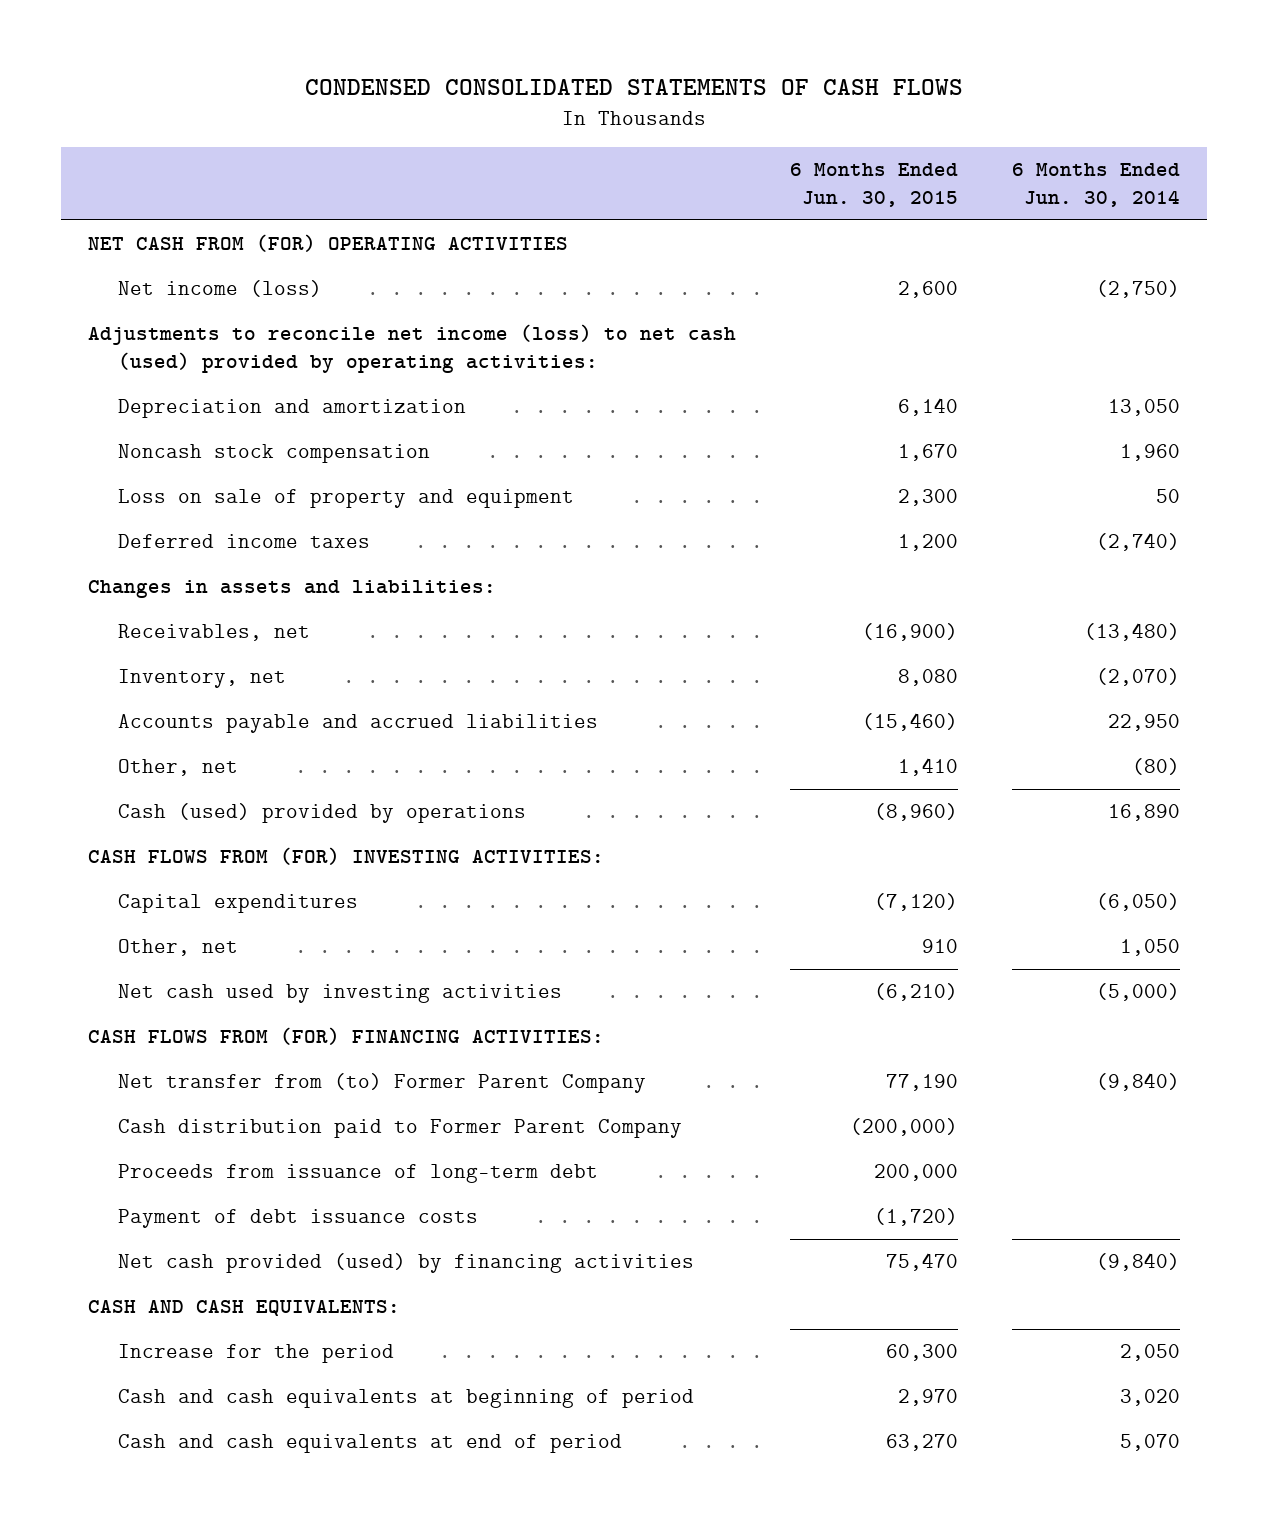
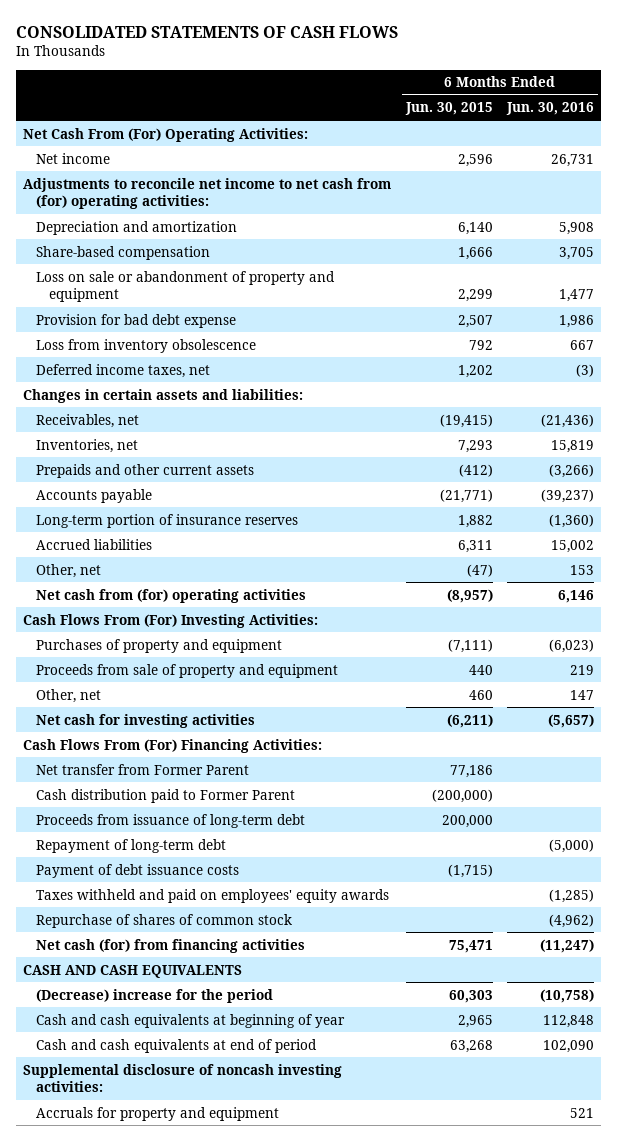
[304,79,963,96] CONDENSED CONSOLIDATED STATEMENTS OF CASH FLOWS -> [16,25,399,38] CONSOLIDATED STATEMENTS OF CASH FLOWS
[1011,163,1180,208] 6 Months Ended Jun. 30, 2014 -> none
none -> [506,102,595,116] Jun. 30, 2016
[88,234,569,253] NET CASH FROM (FOR) OPERATING ACTIVITIES -> [23,127,309,142] Net Cash From (For) Operating Activities:
[118,280,323,298] Net income (loss) -> [36,152,111,164] Net income
[897,281,958,299] 2,600 -> [457,153,493,167] 2,596
[88,324,737,373] Adjustments to reconcile net income (loss) to net cash (used) provided by operating activities: -> [23,177,392,210] Adjustments to reconcile net income to net cash from (for) operating activities:
[118,714,599,734] Accounts payable and accrued liabilities -> none
[118,803,527,824] Cash (used) provided by operations -> none
[118,894,359,914] Capital expenditures -> none
[118,444,431,464] Noncash stock compensation -> [36,245,211,260] Share-based compensation
[897,444,958,462] 1,670 -> [457,246,493,260] 1,666
[118,489,575,509] Loss on sale of property and equipment -> [36,270,336,303] Loss on sale or abandonment of property and equipment
[897,489,958,507] 2,300 -> [457,289,493,303] 2,299
none -> [36,313,237,328] Provision for bad debt expense
none -> [36,338,257,353] Loss from inventory obsolescence
[118,534,371,549] Deferred income taxes -> [36,363,211,378] Deferred income taxes, net
[897,534,958,552] 1,200 -> [457,364,493,378] 1,202
[88,580,497,599] Changes in assets and liabilities: -> [23,388,304,403] Changes in certain assets and liabilities:
[861,623,958,642] (16,900) -> [439,413,493,428] (19,415)
[118,669,287,689] Inventory, net -> [36,438,139,453] Inventories, net
[897,669,958,687] 8,080 -> [457,439,493,453] 7,293
none -> [36,463,255,478] Prepaids and other current assets
none -> [36,488,153,503] Accounts payable
none -> [36,513,299,528] Long-term portion of insurance reserves
none -> [36,538,153,550] Accrued liabilities
[897,758,958,777] 1,410 -> [466,563,493,577] (47)
none -> [36,588,307,603] Net cash from (for) operating activities
[88,847,605,866] CASH FLOWS FROM (FOR) INVESTING ACTIVITIES: -> [23,613,319,628] Cash Flows From (For) Investing Activities:
none -> [36,638,283,653] Purchases of property and equipment
none -> [36,663,339,678] Proceeds from sale of property and equipment
[921,939,958,954] 910 -> [468,689,493,700] 460
[118,984,563,1004] Net cash used by investing activities -> [36,713,256,728] Net cash for investing activities
[873,983,958,1002] (6,210) -> [446,713,493,728] (6,211)
[88,1027,605,1046] CASH FLOWS FROM (FOR) FINANCING ACTIVITIES: -> [23,738,323,753] Cash Flows From (For) Financing Activities:
[118,1073,647,1094] Net transfer from (to) Former Parent Company -> [36,763,250,775] Net transfer from Former Parent
[885,1074,958,1092] 77,190 -> [449,764,493,778] 77,186
[118,1119,683,1139] Cash distribution paid to Former Parent Company -> [36,788,296,803] Cash distribution paid to Former Parent
none -> [36,838,227,853] Repayment of long-term debt
[873,1208,958,1227] (1,720) -> [447,863,493,878] (1,715)
none -> [36,888,390,903] Taxes withheld and paid on employees' equity awards
none -> [36,913,293,928] Repurchase of shares of common stock
[118,1253,695,1274] Net cash provided (used) by financing activities -> [36,938,306,953] Net cash (for) from financing activities
[885,1253,958,1272] 75,470 -> [448,939,493,953] 75,471
[88,1300,401,1317] CASH AND CASH EQUIVALENTS: -> [23,964,243,978] CASH AND CASH EQUIVALENTS
[118,1344,395,1364] Increase for the period -> [36,988,274,1003] (Decrease) increase for the period
[885,1344,958,1362] 60,300 -> [448,989,493,1003] 60,303
[118,1389,695,1409] Cash and cash equivalents at beginning of period -> [36,1013,346,1028] Cash and cash equivalents at beginning of year
[897,1389,958,1407] 2,970 -> [457,1014,493,1028] 2,965
[885,1434,958,1452] 63,270 -> [449,1039,493,1053] 63,268
none -> [23,1063,343,1093] Supplemental disclosure of noncash investing activities:
none -> [36,1106,280,1121] Accruals for property and equipment

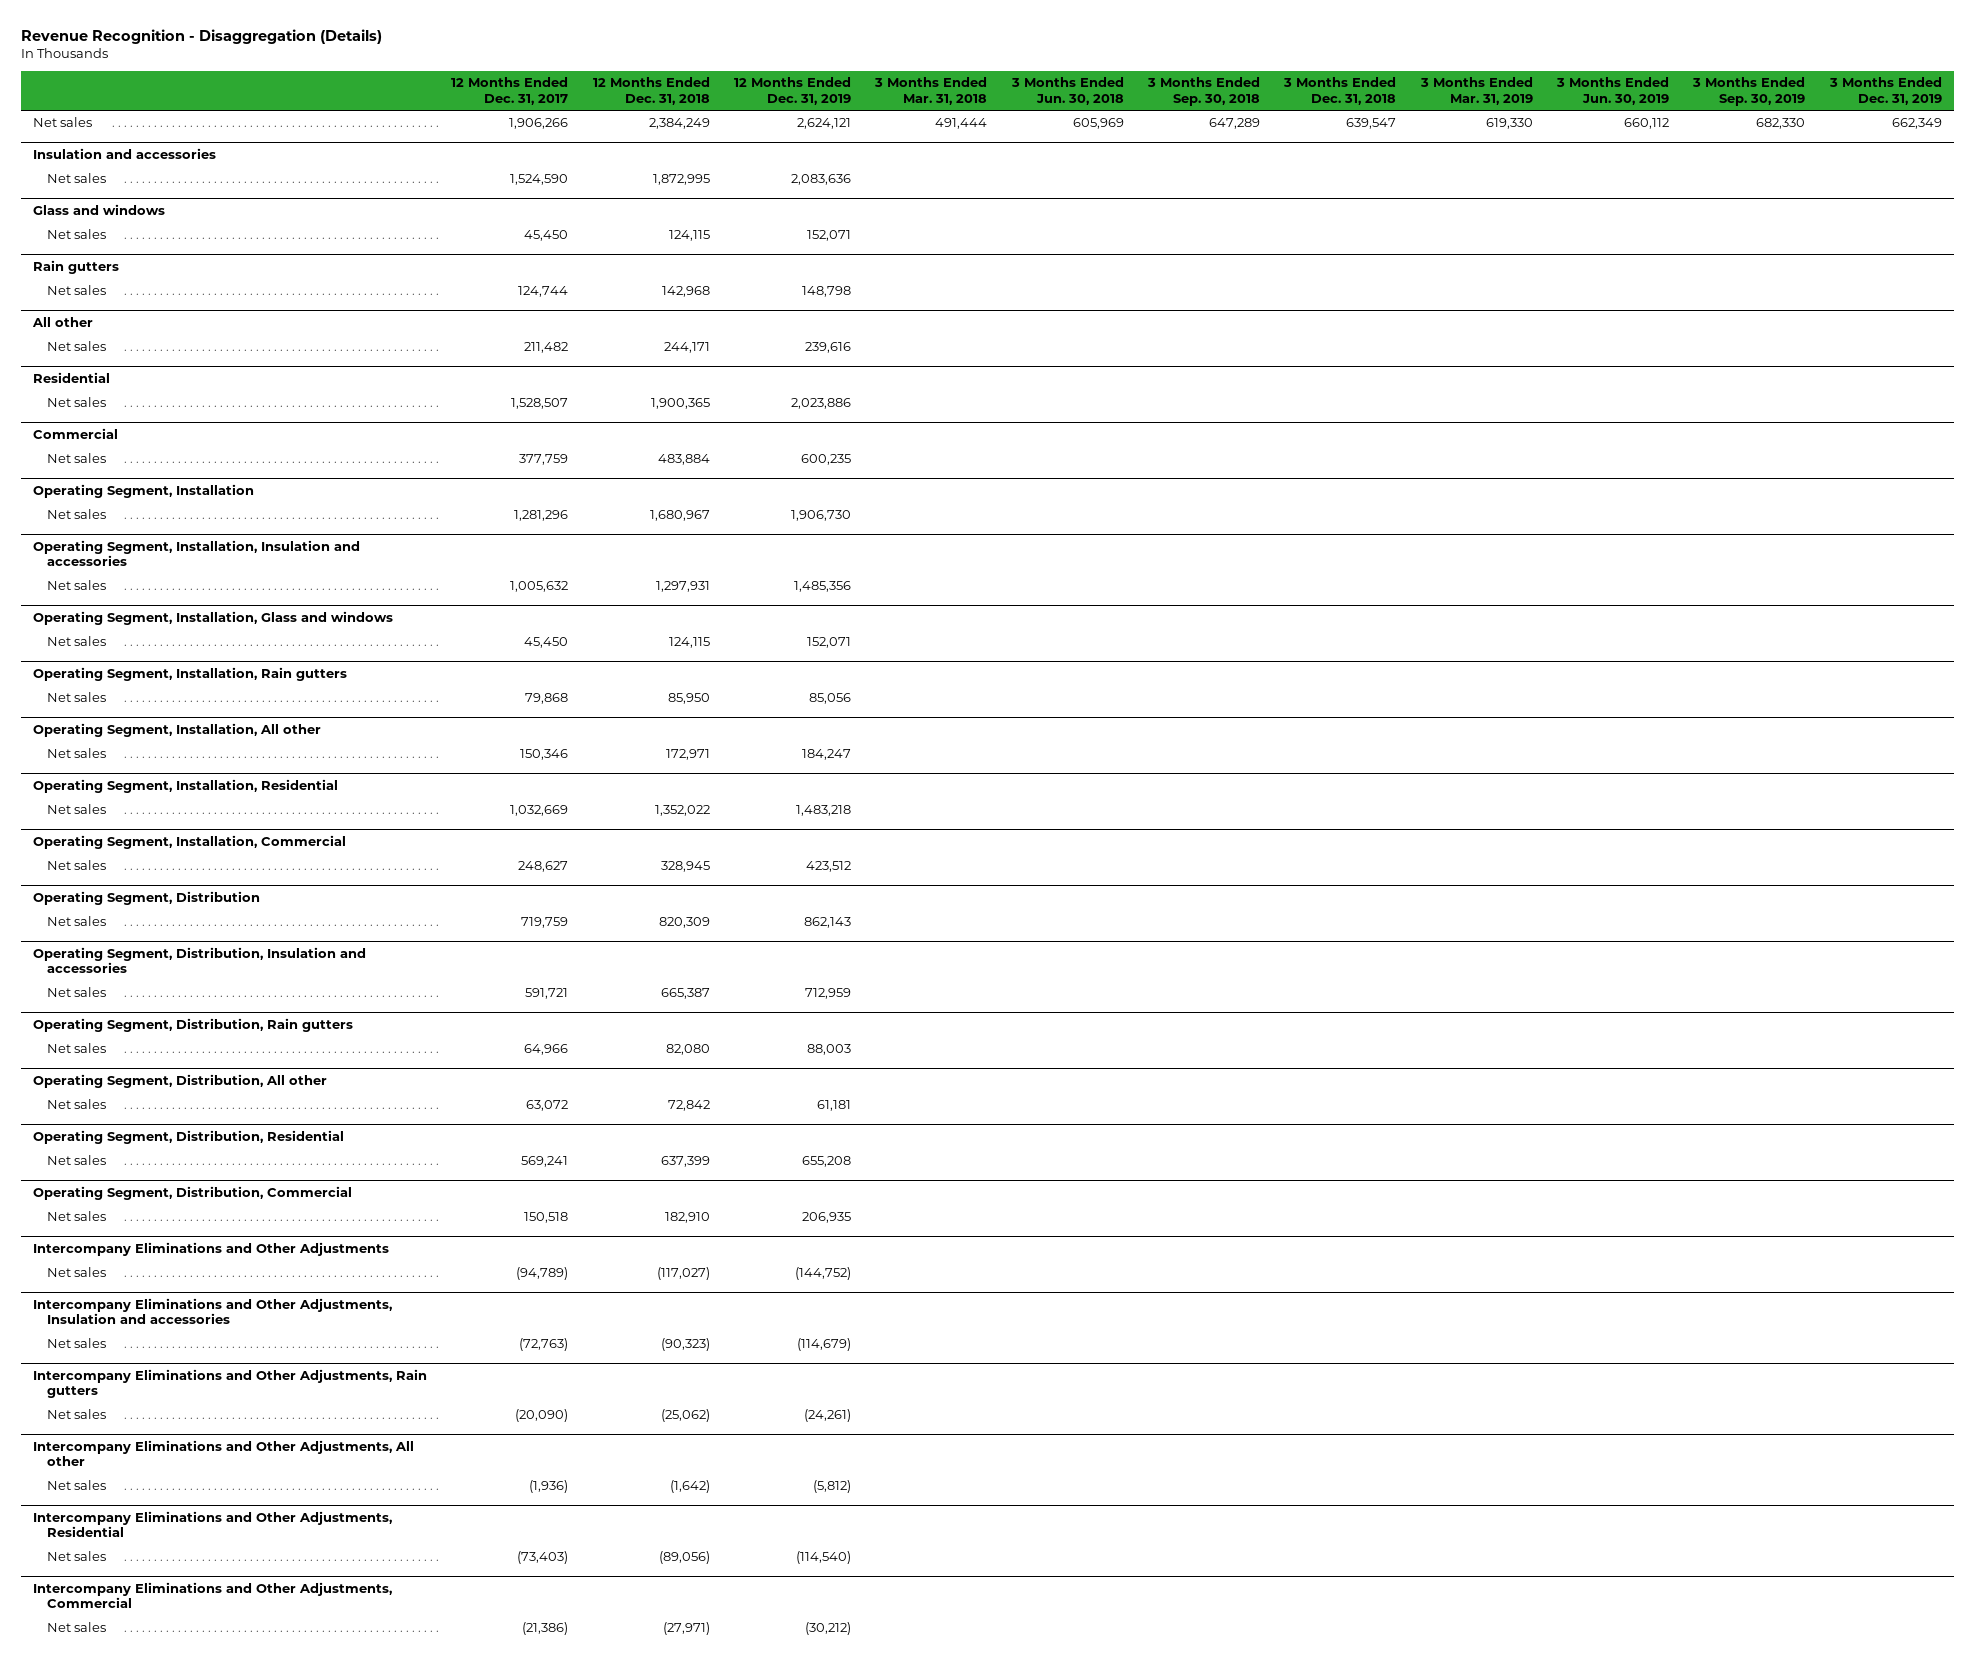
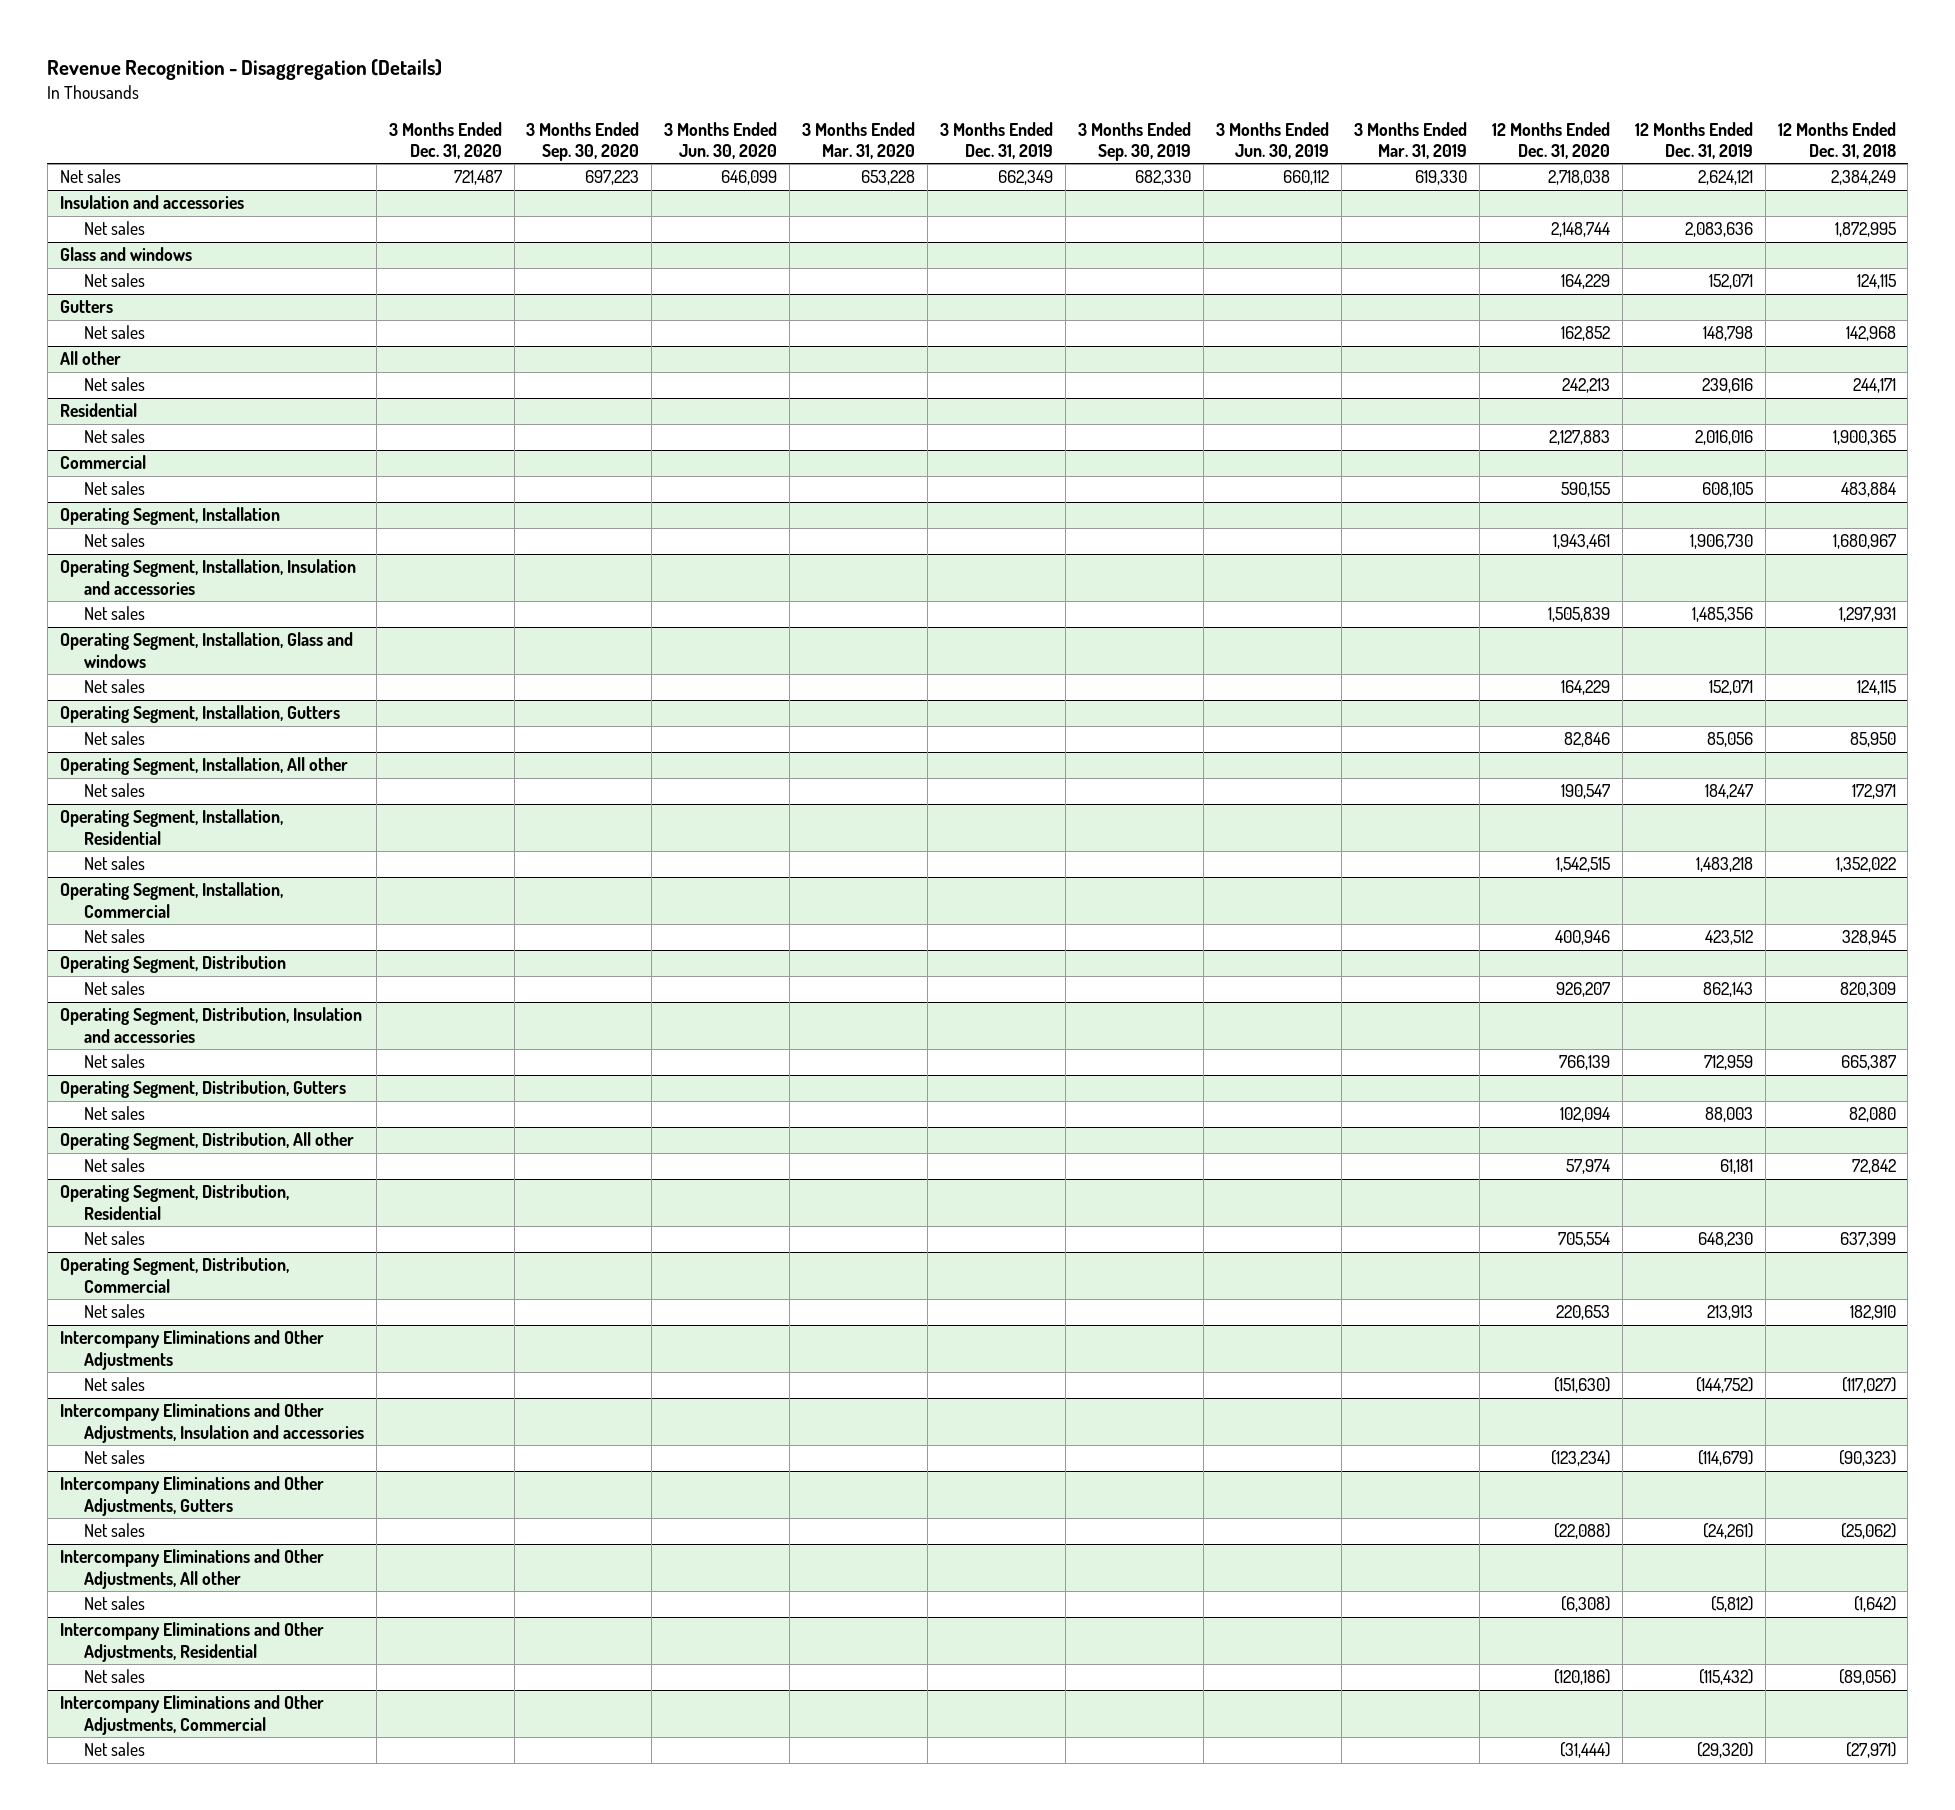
[451,77,569,105] 12 Months Ended Dec. 31, 2017 -> none
[874,77,988,105] 3 Months Ended Mar. 31, 2018 -> none
[1010,77,1124,105] 3 Months Ended Jun. 30, 2018 -> none
[1147,77,1261,106] 3 Months Ended Sep. 30, 2018 -> none
[1283,77,1397,105] 3 Months Ended Dec. 31, 2018 -> none
none -> [388,121,502,159] 3 Months Ended Dec. 31, 2020
none -> [526,121,640,161] 3 Months Ended Sep. 30, 2020
none -> [664,121,778,159] 3 Months Ended Jun. 30, 2020
none -> [802,121,916,159] 3 Months Ended Mar. 31, 2020
none -> [1491,121,1610,159] 12 Months Ended Dec. 31, 2020
[33,260,120,275] Rain gutters -> [59,300,113,314] Gutters
[791,398,852,410] 2,023,886 -> [1694,430,1753,446] 2,016,016
[801,454,852,466] 600,235 -> [1701,482,1753,498] 608,105
[33,667,348,682] Operating Segment, Installation, Rain gutters -> [59,705,340,724] Operating Segment, Installation, Gutters
[33,1018,354,1033] Operating Segment, Distribution, Rain gutters -> [59,1080,346,1099] Operating Segment, Distribution, Gutters
[802,1156,852,1168] 655,208 -> [1697,1232,1753,1248] 648,230
[802,1212,852,1224] 206,935 -> [1706,1305,1753,1321] 213,913
[33,1369,428,1399] Intercompany Eliminations and Other Adjustments, Rain gutters -> [59,1476,324,1516] Intercompany Eliminations and Other Adjustments, Gutters
[796,1551,852,1565] (114,540) -> [1698,1669,1753,1686] (115,432)
[805,1622,852,1636] (30,212) -> [1696,1742,1753,1759] (29,320)

